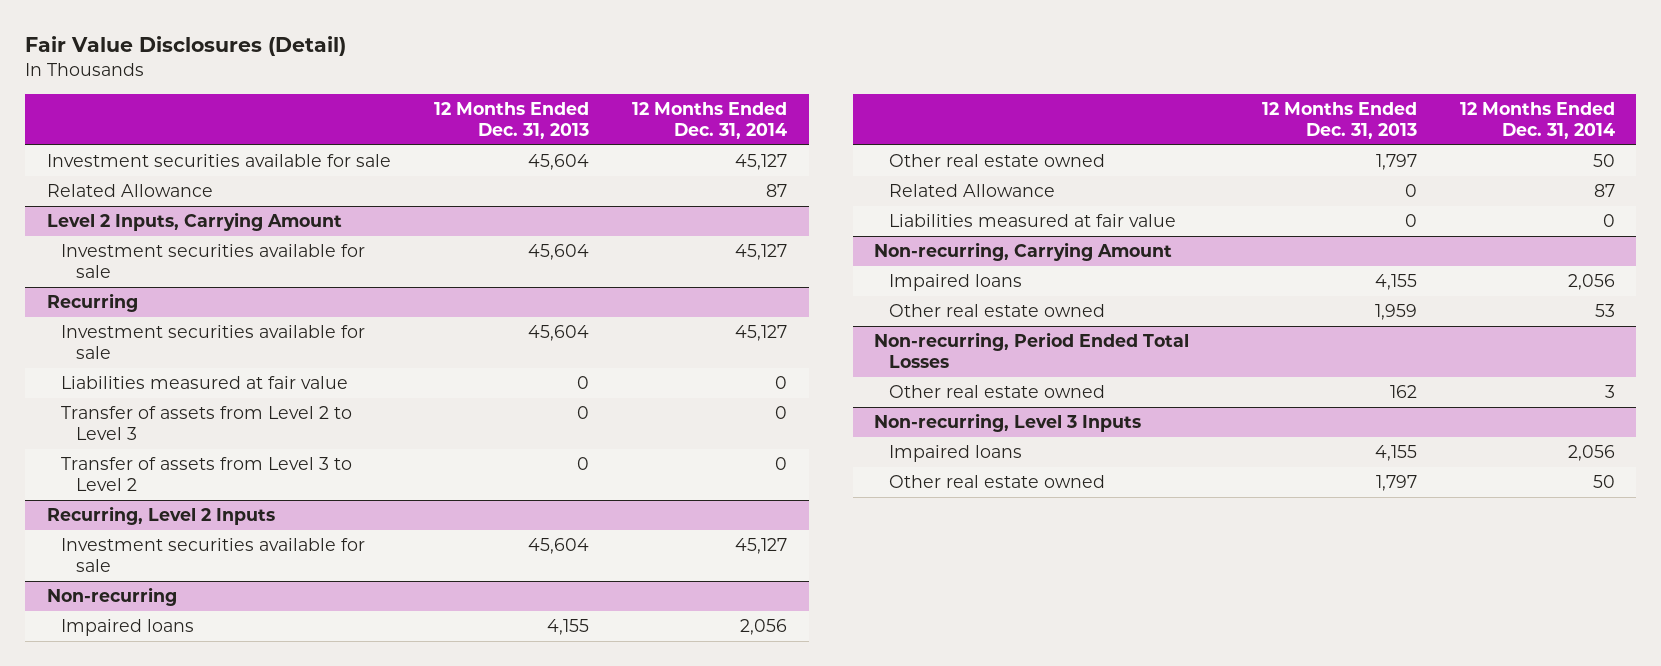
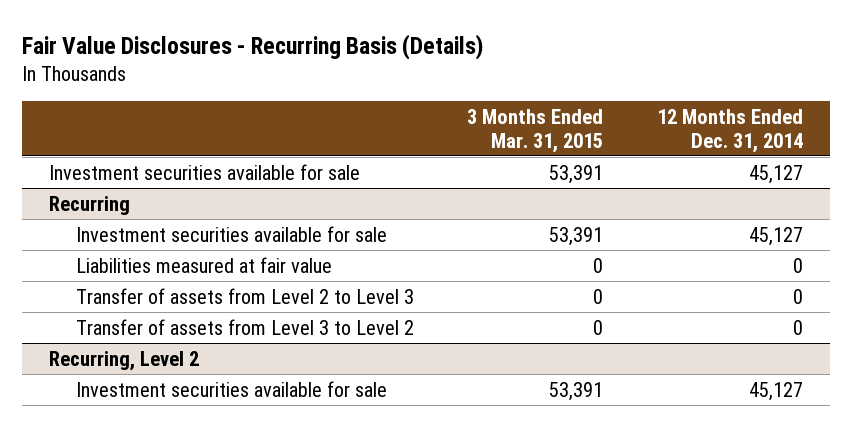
[24,36,346,57] Fair Value Disclosures (Detail) -> [22,33,484,60] Fair Value Disclosures - Recurring Basis (Details)
[433,102,589,140] 12 Months Ended Dec. 31, 2013 -> none
none -> [467,108,604,153] 3 Months Ended Mar. 31, 2015
[46,184,213,198] Related Allowance -> none
[46,212,342,232] Level 2 Inputs, Carrying Amount -> none
[61,244,366,279] Investment securities available for sale -> none
[46,506,275,526] Recurring, Level 2 Inputs -> [49,350,200,371] Recurring, Level 2
[46,587,177,607] Non-recurring -> none
[61,619,195,637] Impaired loans -> none
[889,154,1106,168] Other real estate owned -> none
[889,184,1056,198] Related Allowance -> none
[889,214,1177,228] Liabilities measured at fair value -> none
[874,242,1173,262] Non-recurring, Carrying Amount -> none
[889,274,1023,292] Impaired loans -> none
[889,304,1106,318] Other real estate owned -> none
[874,332,1190,369] Non-recurring, Period Ended Total Losses -> none
[889,385,1106,399] Other real estate owned -> none
[874,413,1142,433] Non-recurring, Level 3 Inputs -> none
[889,445,1023,463] Impaired loans -> none
[889,475,1106,489] Other real estate owned -> none

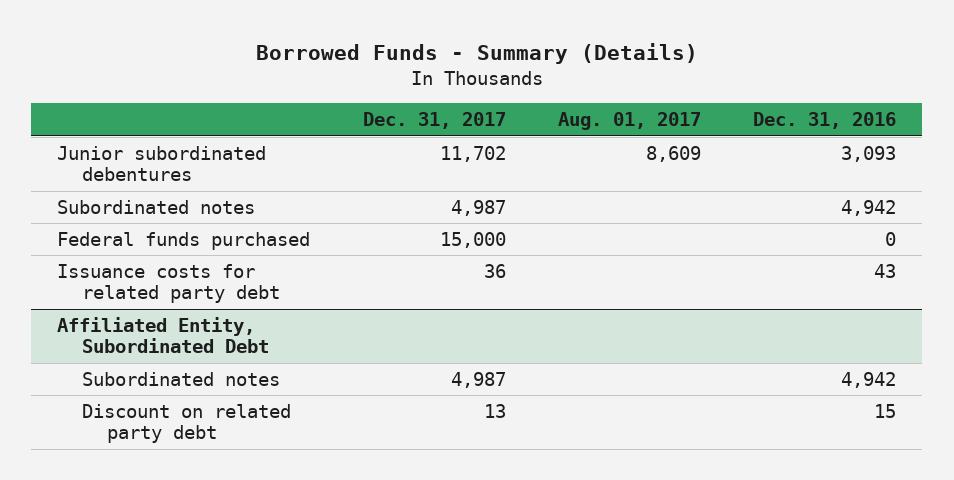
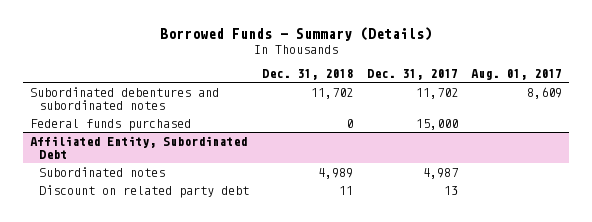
[753,112,897,130] Dec. 31, 2016 -> none
none -> [262,69,354,81] Dec. 31, 2018
[57,199,256,214] Subordinated notes -> none
[57,145,267,182] Junior subordinated debentures -> [29,86,219,110] Subordinated debentures and subordinated notes
[57,263,281,304] Issuance costs for related party debt -> none

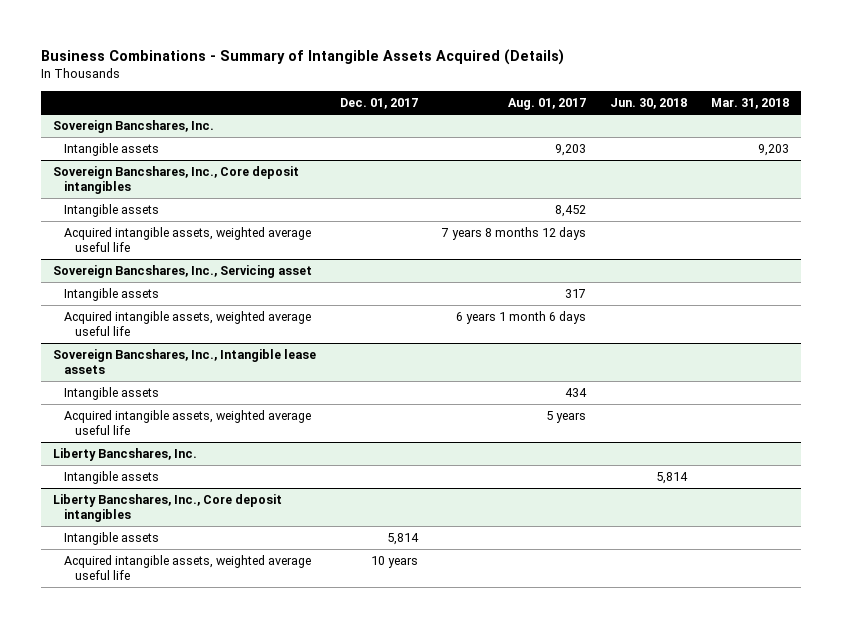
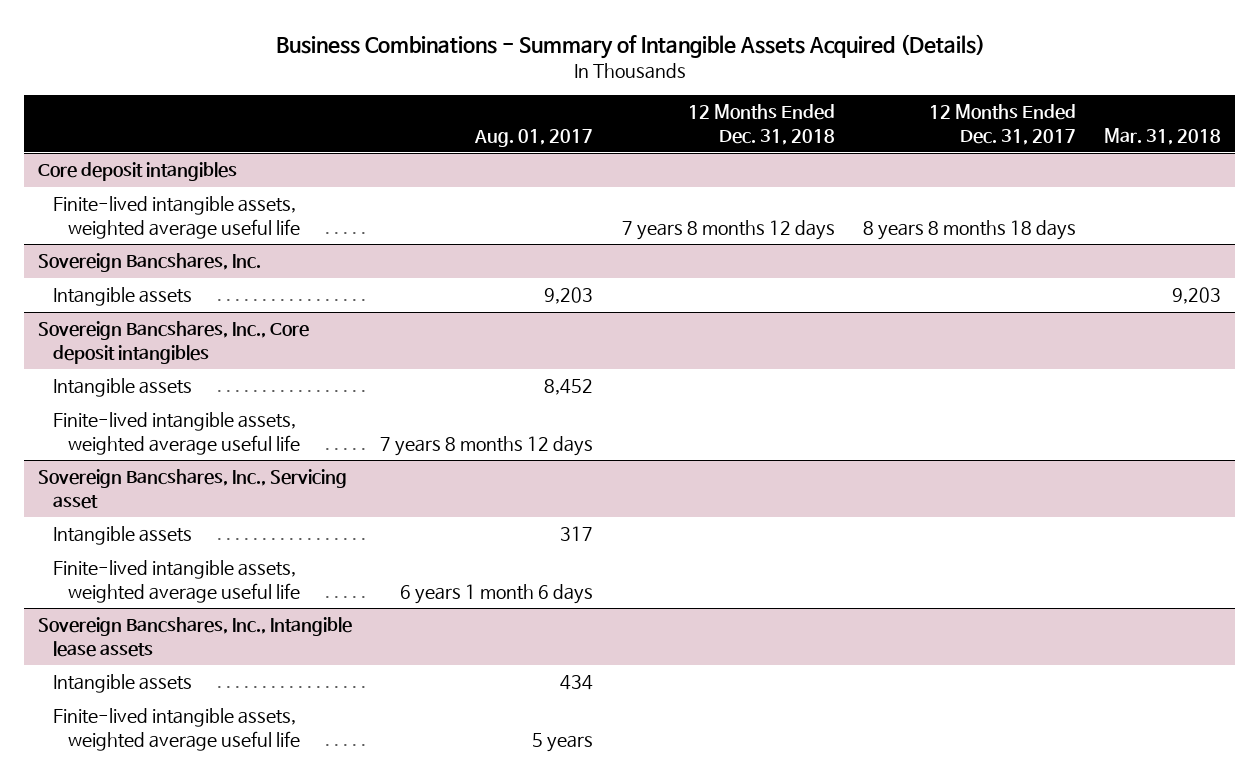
[340,97,419,109] Dec. 01, 2017 -> none
[610,97,688,109] Jun. 30, 2018 -> none
none -> [687,104,835,145] 12 Months Ended Dec. 31, 2018
none -> [929,104,1077,145] 12 Months Ended Dec. 31, 2017
none -> [38,162,238,182] Core deposit intangibles
none -> [53,196,300,239] Finite-lived intangible assets, weighted average useful life
[63,226,311,253] Acquired intangible assets, weighted average useful life -> [53,412,300,455] Finite-lived intangible assets, weighted average useful life
[63,310,311,337] Acquired intangible assets, weighted average useful life -> [53,560,300,603] Finite-lived intangible assets, weighted average useful life
[53,447,198,461] Liberty Bancshares, Inc. -> none
[63,470,159,484] Intangible assets -> none
[53,493,283,523] Liberty Bancshares, Inc., Core deposit intangibles -> none
[63,531,159,545] Intangible assets -> none
[63,554,311,581] Acquired intangible assets, weighted average useful life -> none
[63,409,311,436] Acquired intangible assets, weighted average useful life -> [53,708,300,751] Finite-lived intangible assets, weighted average useful life

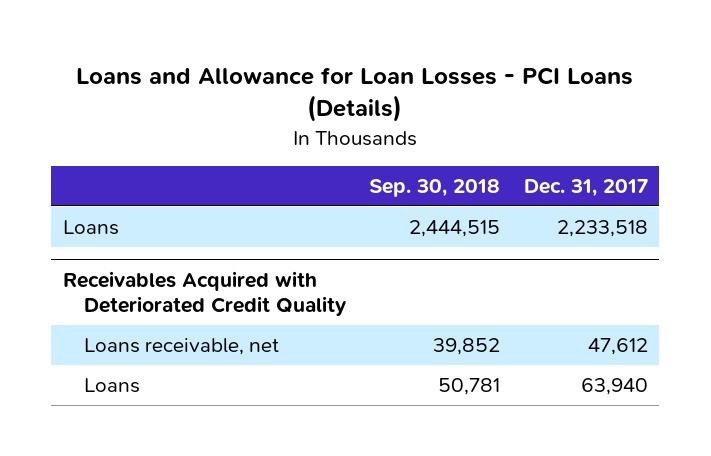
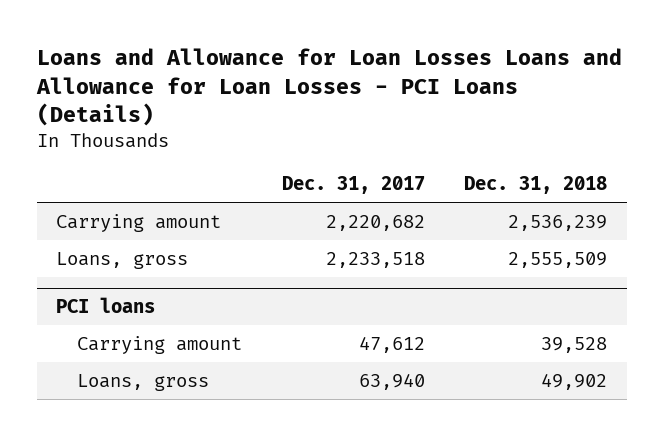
[76,66,634,123] Loans and Allowance for Loan Losses - PCI Loans (Details) -> [35,48,622,127] Loans and Allowance for Loan Losses Loans and Allowance for Loan Losses - PCI Loans (Details)
[369,178,501,197] Sep. 30, 2018 -> none
none -> [464,176,608,195] Dec. 31, 2018
none -> [56,213,222,232] Carrying amount
[62,220,119,236] Loans -> [56,251,189,269] Loans, gross
[62,270,347,317] Receivables Acquired with Deteriorated Credit Quality -> [56,296,156,313] PCI loans
[83,338,279,356] Loans receivable, net -> [77,335,243,354] Carrying amount
[83,378,140,394] Loans -> [77,373,210,391] Loans, gross

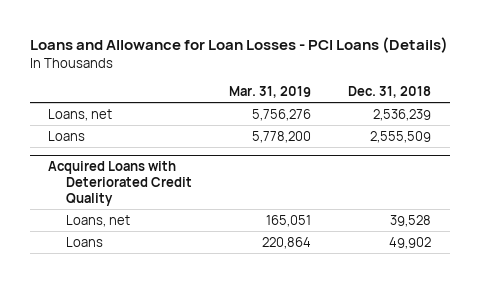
[35,48,622,127] Loans and Allowance for Loan Losses Loans and Allowance for Loan Losses - PCI Loans (Details) -> [29,36,448,53] Loans and Allowance for Loan Losses - PCI Loans (Details)
[281,176,425,195] Dec. 31, 2017 -> none
none -> [229,86,312,99] Mar. 31, 2019
[56,213,222,232] Carrying amount -> [48,108,113,121] Loans, net
[56,251,189,269] Loans, gross -> [48,130,86,141] Loans
[56,296,156,313] PCI loans -> [48,160,193,206] Acquired Loans with Deteriorated Credit Quality
[77,335,243,354] Carrying amount -> [66,214,131,227] Loans, net
[77,373,210,391] Loans, gross -> [66,236,104,247] Loans

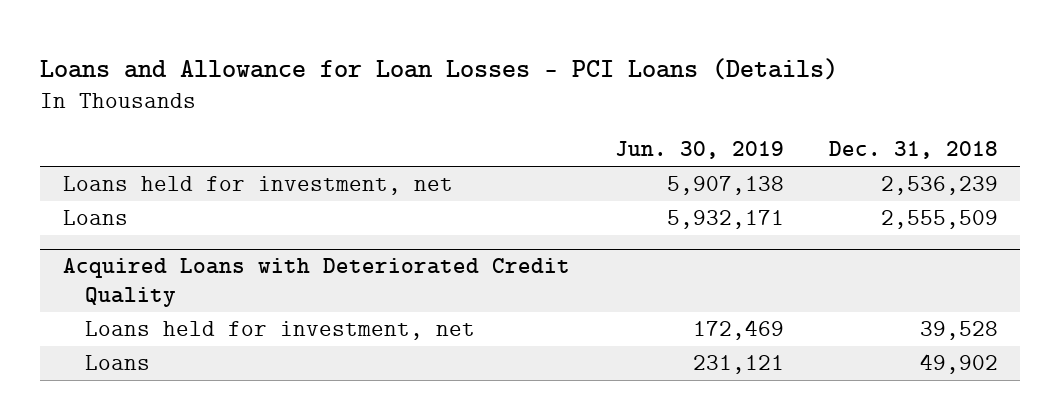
[229,86,312,99] Mar. 31, 2019 -> none
none -> [614,141,784,160] Jun. 30, 2019
[48,108,113,121] Loans, net -> [62,176,453,196] Loans held for investment, net
[66,214,131,227] Loans, net -> [85,321,476,341] Loans held for investment, net

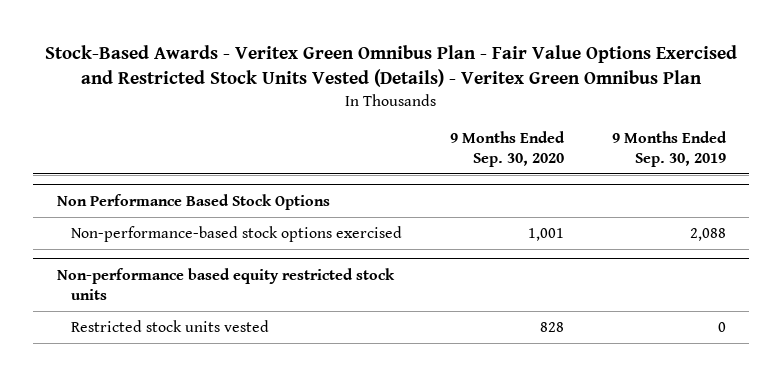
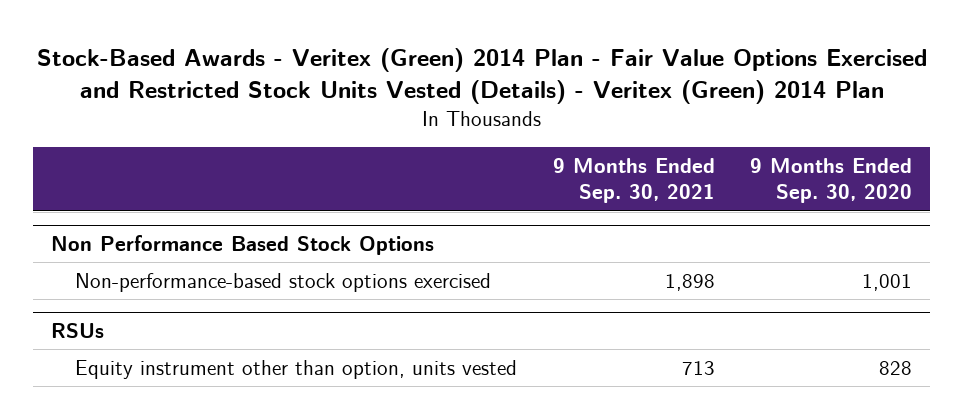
[45,44,738,87] Stock-Based Awards - Veritex Green Omnibus Plan - Fair Value Options Exercised and Restricted Stock Units Vested (Details) - Veritex Green Omnibus Plan -> [36,47,927,105] Stock-Based Awards - Veritex (Green) 2014 Plan - Fair Value Options Exercised and Restricted Stock Units Vested (Details) - Veritex (Green) 2014 Plan
[611,131,727,167] 9 Months Ended Sep. 30, 2019 -> none
none -> [552,157,715,204] 9 Months Ended Sep. 30, 2021
[57,268,396,300] Non-performance based equity restricted stock units -> [51,323,105,339] RSUs
[71,320,270,333] Restricted stock units vested -> [75,359,518,379] Equity instrument other than option, units vested

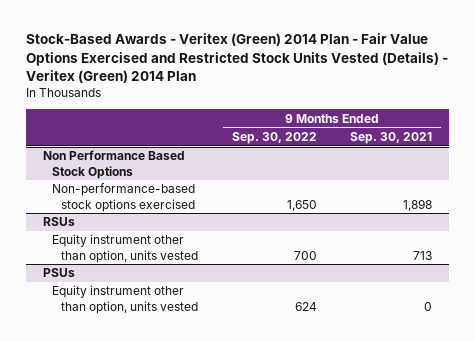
[750,157,913,204] 9 Months Ended Sep. 30, 2020 -> none
none -> [231,131,317,144] Sep. 30, 2022
none -> [42,268,75,278] PSUs
none -> [51,285,199,314] Equity instrument other than option, units vested

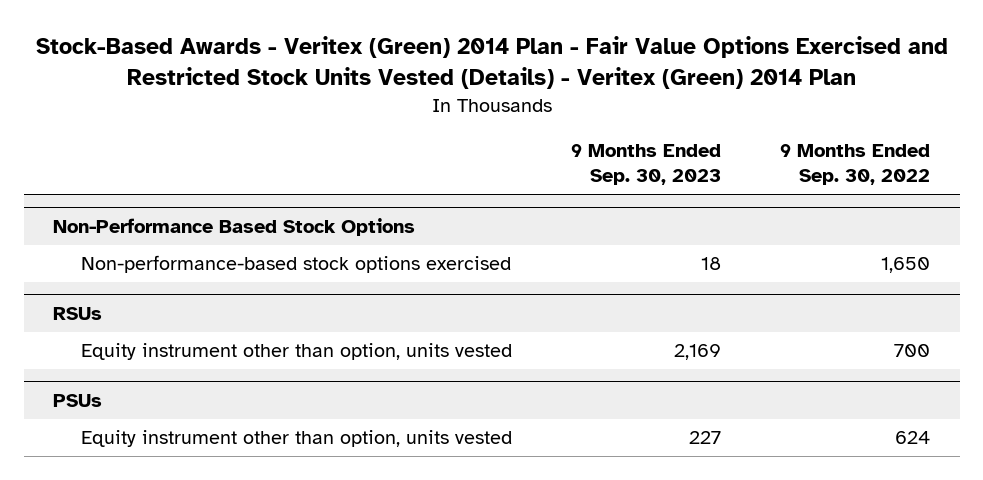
[350,131,433,144] Sep. 30, 2021 -> none
none -> [571,144,722,186] 9 Months Ended Sep. 30, 2023
[42,150,185,179] Non Performance Based Stock Options -> [53,217,416,236] Non-Performance Based Stock Options

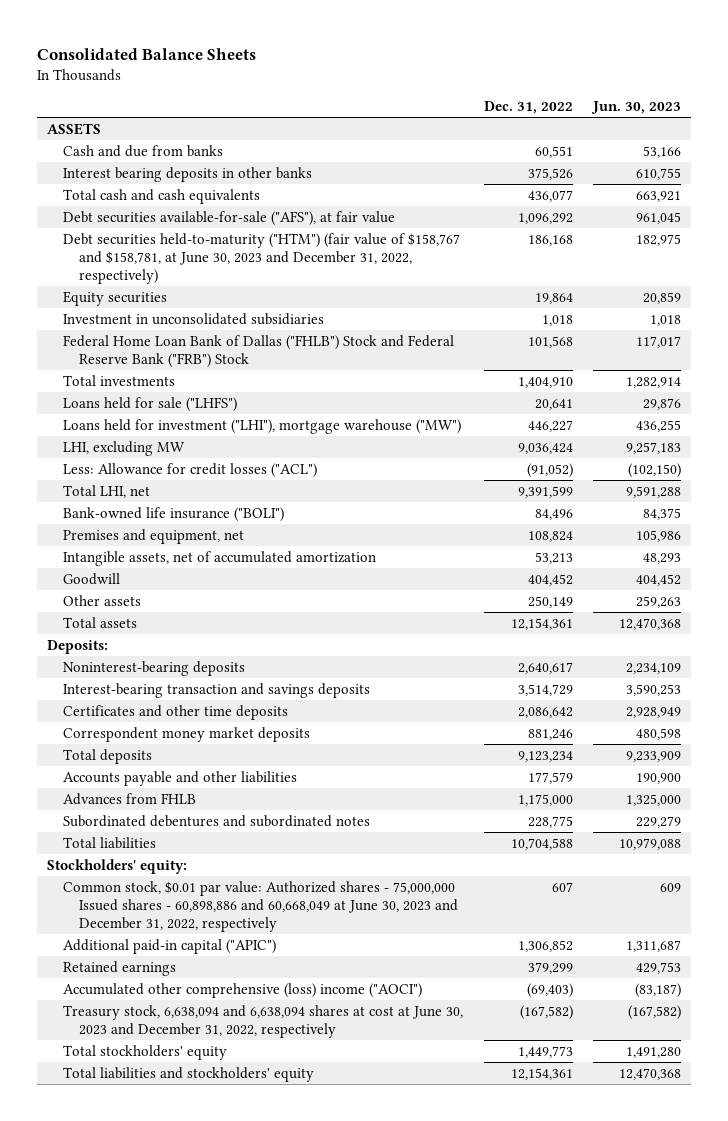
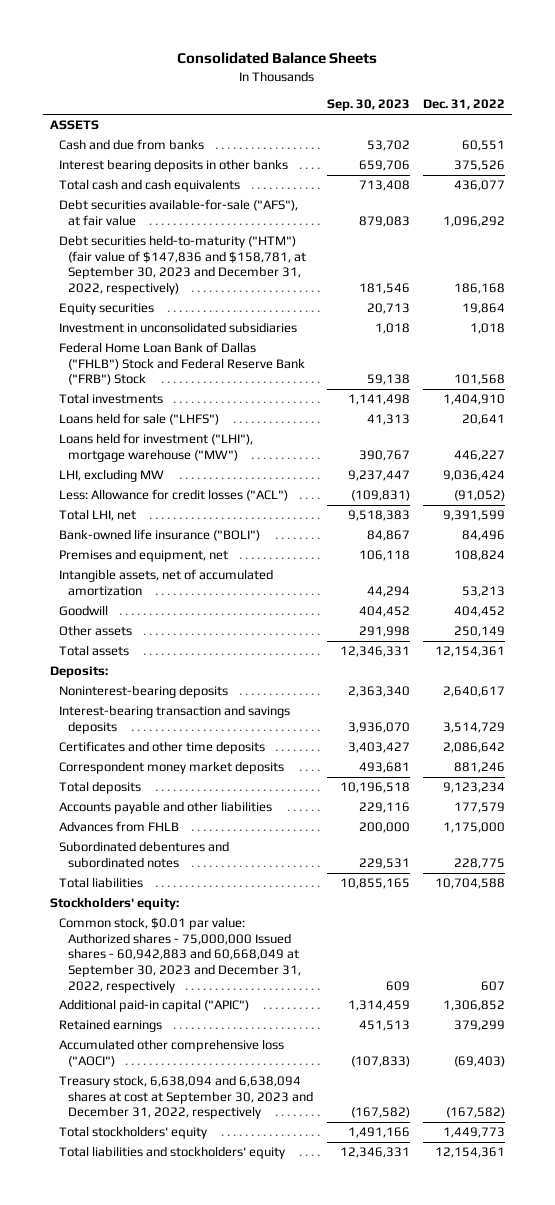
[590,101,681,115] Jun. 30, 2023 -> none
none -> [326,99,410,112] Sep. 30, 2023
[63,232,461,285] Debt securities held-to-maturity ("HTM") (fair value of $158,767 and $158,781, at June 30, 2023 and December 31, 2022, respectively) -> [58,235,307,295] Debt securities held-to-maturity ("HTM") (fair value of $147,836 and $158,781, at September 30, 2023 and December 31, 2022, respectively)
[63,880,459,933] Common stock, $0.01 par value: Authorized shares - 75,000,000 Issued shares - 60,898,886 and 60,668,049 at June 30, 2023 and December 31, 2022, respectively -> [58,917,302,993] Common stock, $0.01 par value: Authorized shares - 75,000,000 Issued shares - 60,942,883 and 60,668,049 at September 30, 2023 and December 31, 2022, respectively
[63,982,423,998] Accumulated other comprehensive (loss) income ("AOCI") -> [58,1039,284,1067] Accumulated other comprehensive loss ("AOCI")
[63,1004,464,1038] Treasury stock, 6,638,094 and 6,638,094 shares at cost at June 30, 2023 and December 31, 2022, respectively -> [58,1075,314,1120] Treasury stock, 6,638,094 and 6,638,094 shares at cost at September 30, 2023 and December 31, 2022, respectively

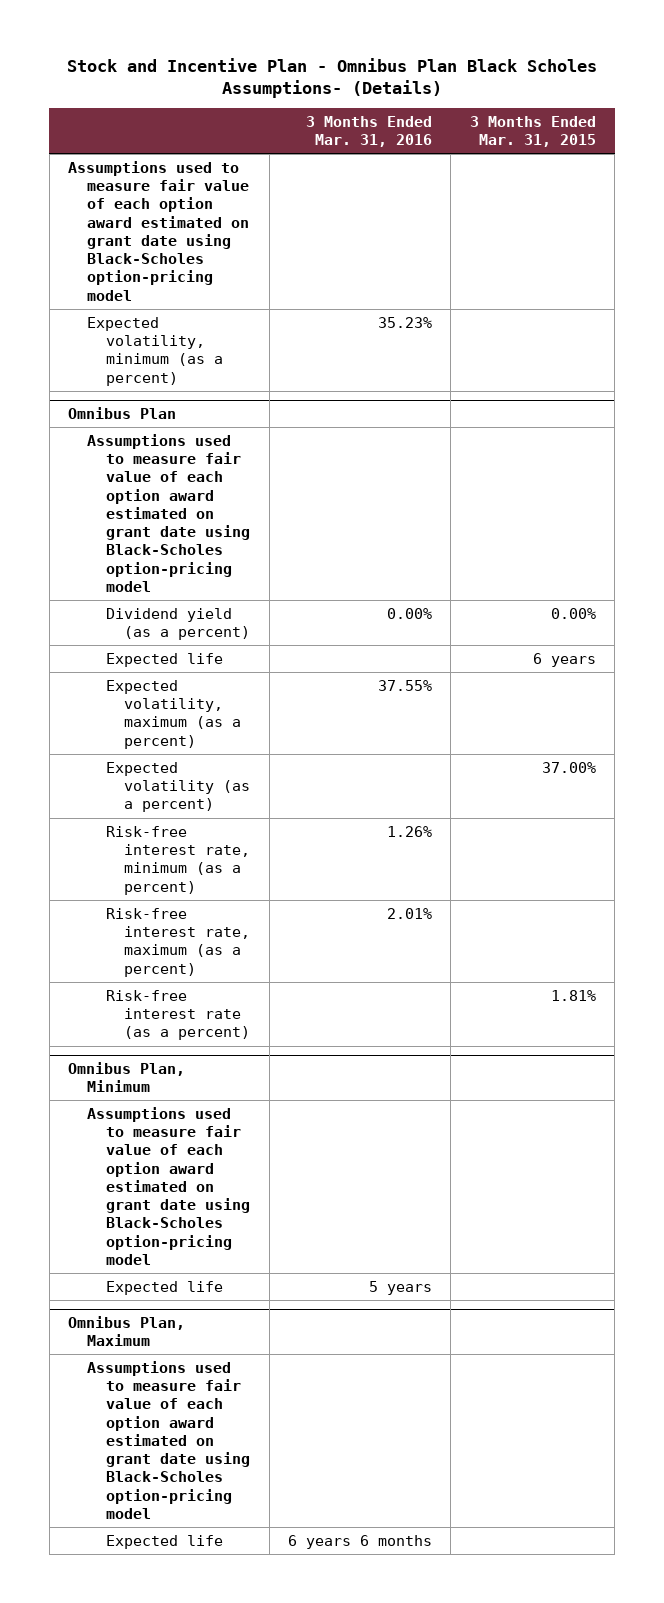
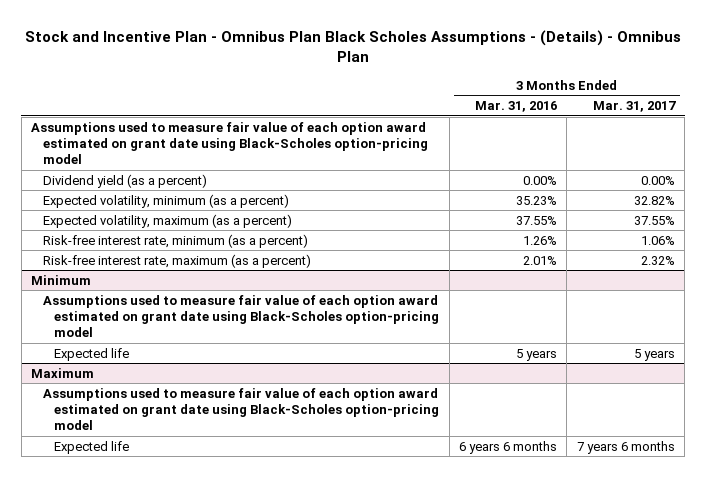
[66,57,597,98] Stock and Incentive Plan - Omnibus Plan Black Scholes Assumptions- (Details) -> [25,29,682,62] Stock and Incentive Plan - Omnibus Plan Black Scholes Assumptions - (Details) - Omnibus Plan
[469,115,596,148] 3 Months Ended Mar. 31, 2015 -> none
none -> [592,101,676,113] Mar. 31, 2017
[68,406,177,419] Omnibus Plan -> none
[86,433,250,592] Assumptions used to measure fair value of each option award estimated on grant date using Black-Scholes option-pricing model -> none
[105,652,223,667] Expected life -> none
[86,316,223,386] Expected volatility, minimum (as a percent) -> [42,193,289,208] Expected volatility, minimum (as a percent)
[105,761,251,813] Expected volatility (as a percent) -> none
[105,989,251,1041] Risk-free interest rate (as a percent) -> none
[68,1061,186,1093] Omnibus Plan, Minimum -> none
none -> [31,274,92,285] Minimum
[68,1315,186,1347] Omnibus Plan, Maximum -> none
none -> [31,367,95,378] Maximum

